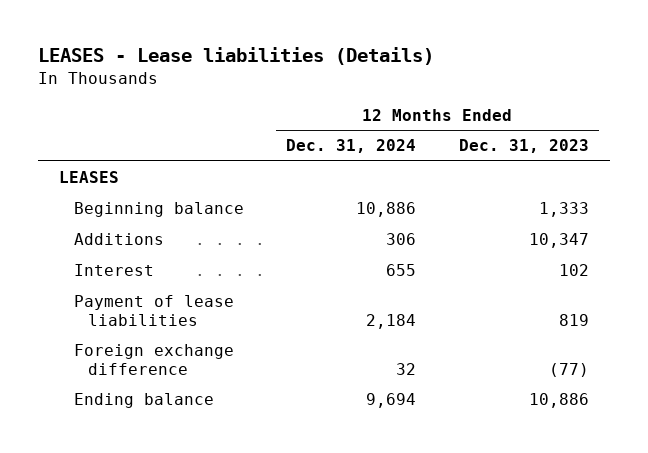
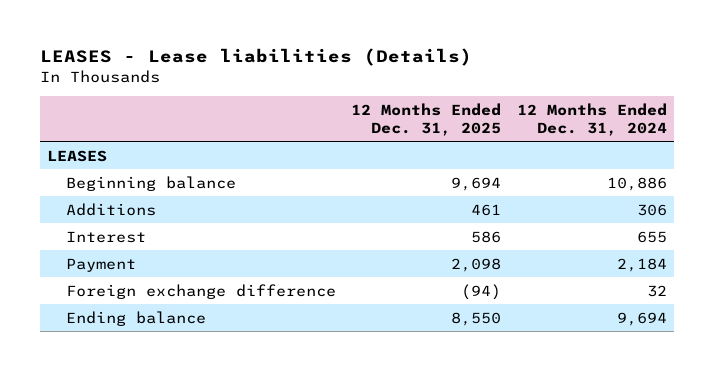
[458,139,589,154] Dec. 31, 2023 -> none
none -> [351,102,502,136] 12 Months Ended Dec. 31, 2025
[73,295,234,326] Payment of lease liabilities -> [65,257,136,272] Payment

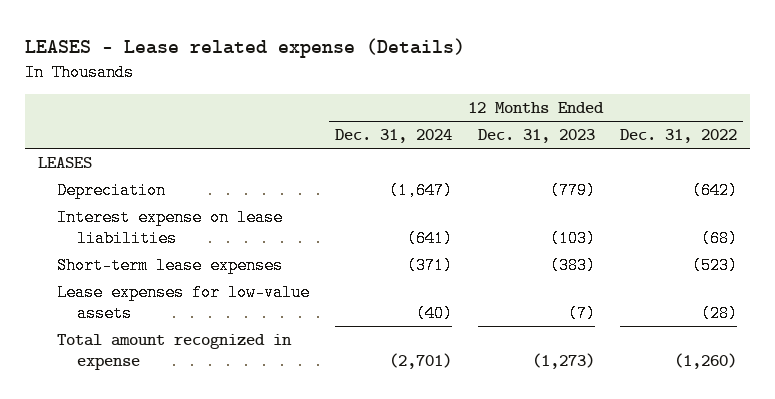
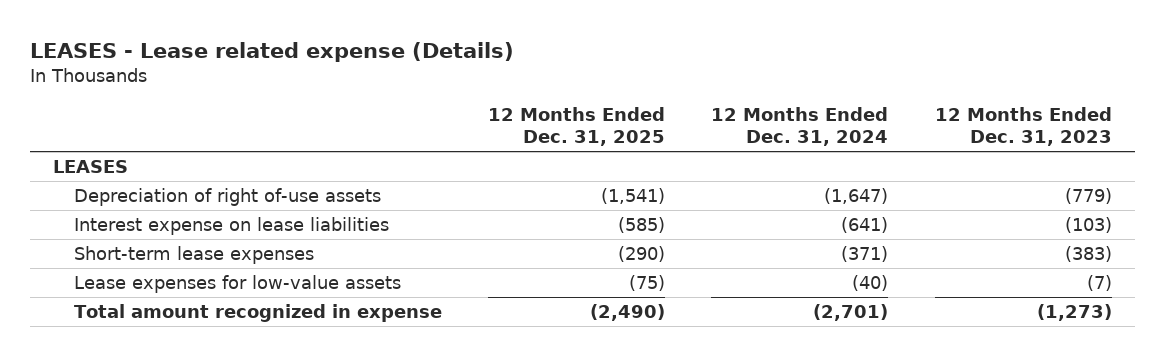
[620,129,738,144] Dec. 31, 2022 -> none
none -> [487,107,665,147] 12 Months Ended Dec. 31, 2025
[57,181,167,199] Depreciation -> [73,188,381,207] Depreciation of right of-use assets

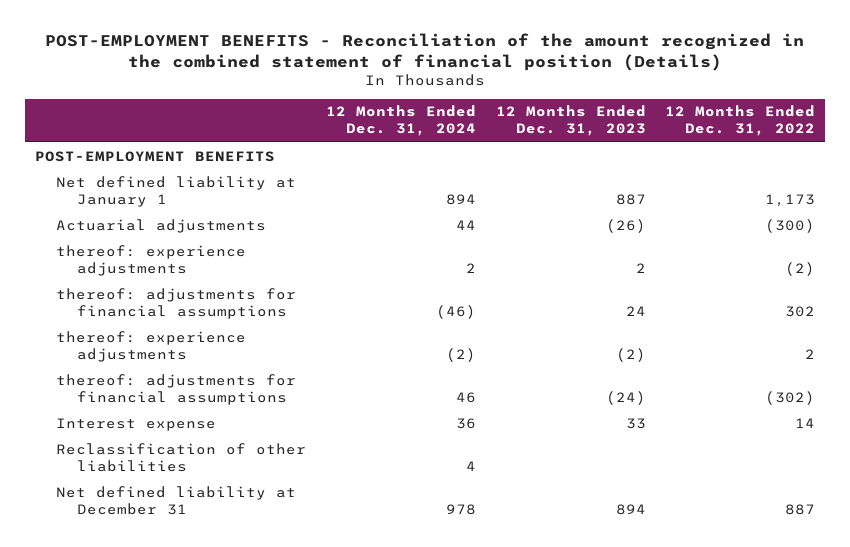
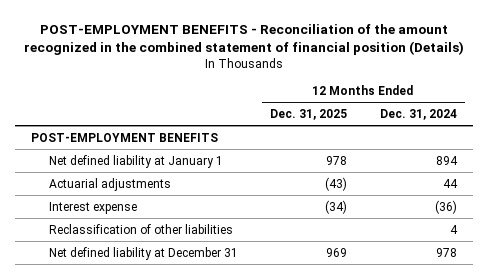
[495,105,646,137] 12 Months Ended Dec. 31, 2023 -> none
[665,105,816,137] 12 Months Ended Dec. 31, 2022 -> none
none -> [270,109,348,121] Dec. 31, 2025
[56,244,247,276] thereof: experience adjustments -> none
[56,287,297,319] thereof: adjustments for financial assumptions -> none
[56,330,247,362] thereof: experience adjustments -> none
[56,373,297,405] thereof: adjustments for financial assumptions -> none
[455,417,476,429] 36 -> [434,199,457,214] (36)

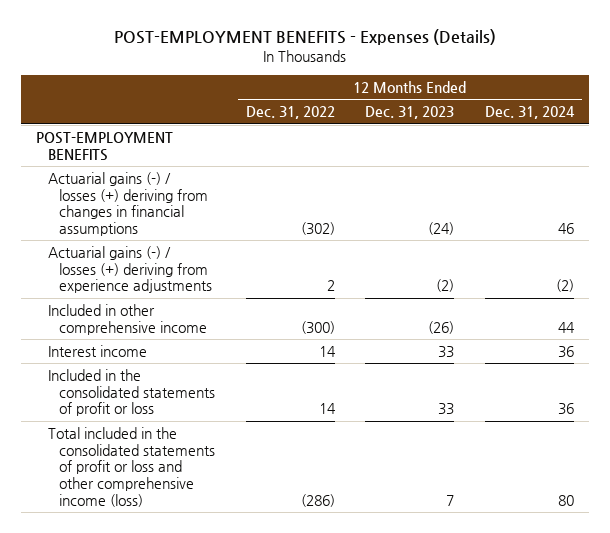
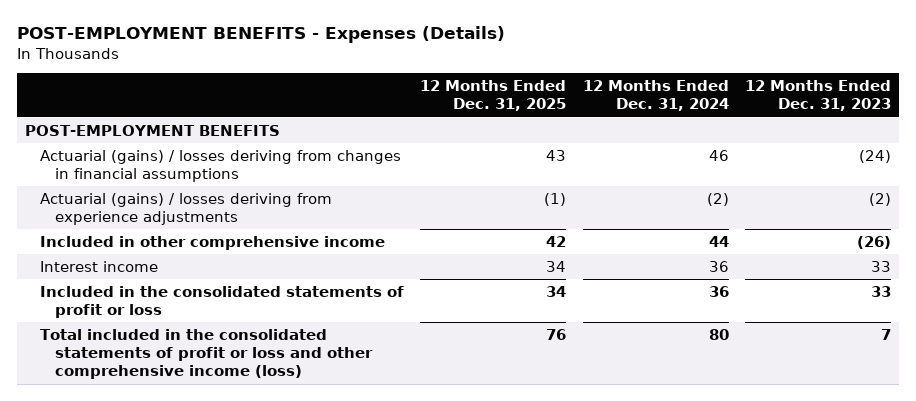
[245,106,335,120] Dec. 31, 2022 -> none
none -> [420,80,567,112] 12 Months Ended Dec. 31, 2025
[47,171,209,236] Actuarial gains (-) / losses (+) deriving from changes in financial assumptions -> [39,149,401,183] Actuarial (gains) / losses deriving from changes in financial assumptions
[47,245,213,294] Actuarial gains (-) / losses (+) deriving from experience adjustments -> [39,192,332,226] Actuarial (gains) / losses deriving from experience adjustments

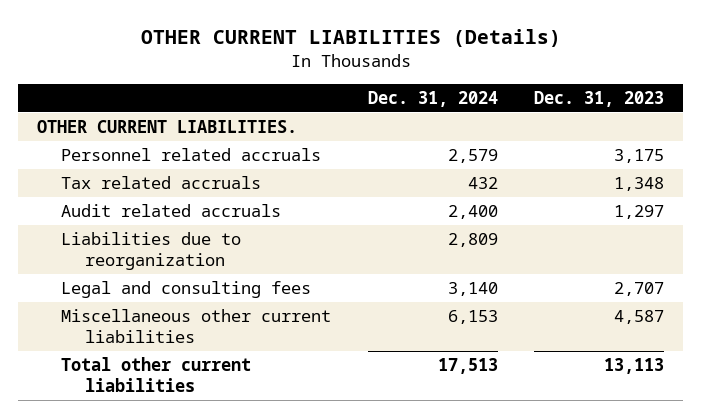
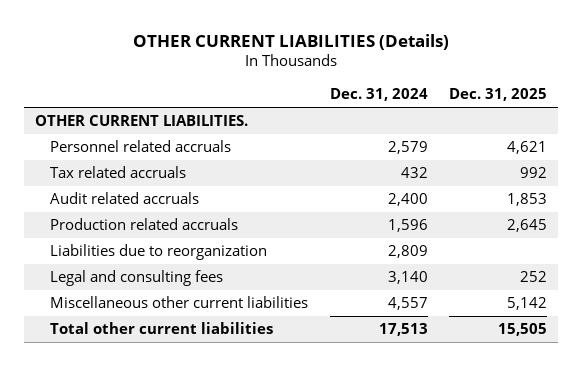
[534,90,665,107] Dec. 31, 2023 -> none
none -> [449,88,548,102] Dec. 31, 2025
none -> [49,218,238,231] Production related accruals
[447,310,498,325] 6,153 -> [387,297,428,311] 4,557

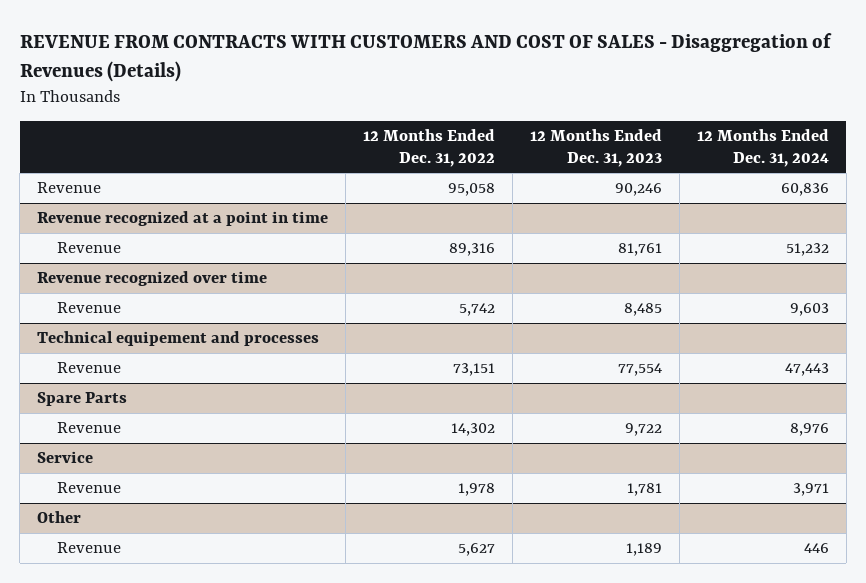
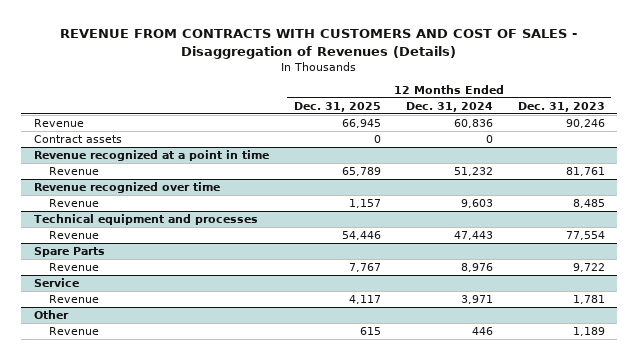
[362,128,495,167] 12 Months Ended Dec. 31, 2022 -> none
none -> [293,101,381,112] Dec. 31, 2025
none -> [33,135,122,144] Contract assets
[37,331,320,347] Technical equipement and processes -> [33,214,258,226] Technical equipment and processes

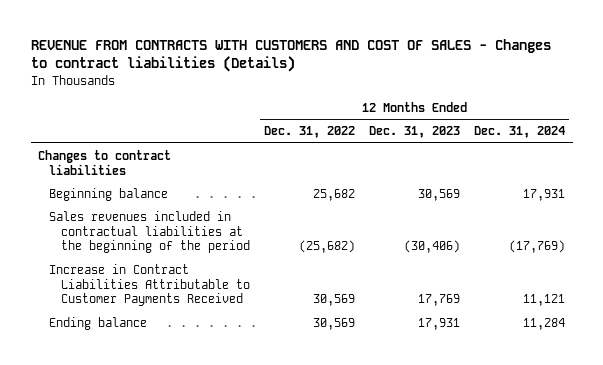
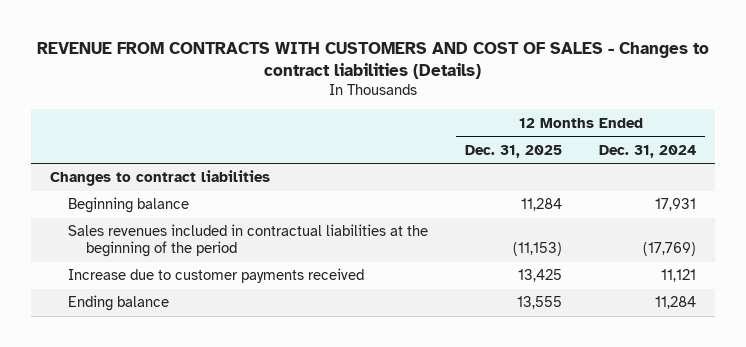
[263,126,355,139] Dec. 31, 2022 -> none
[369,126,461,139] Dec. 31, 2023 -> none
none -> [464,144,562,158] Dec. 31, 2025
[49,263,250,307] Increase in Contract Liabilities Attributable to Customer Payments Received -> [67,268,364,284] Increase due to customer payments received

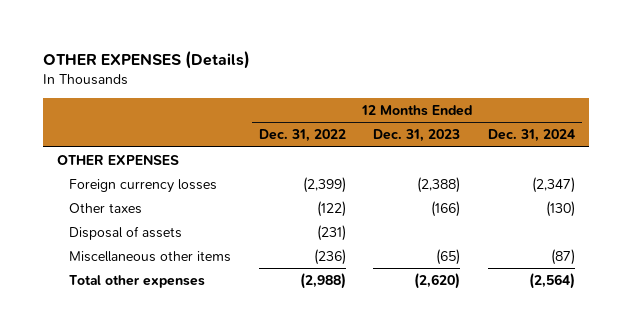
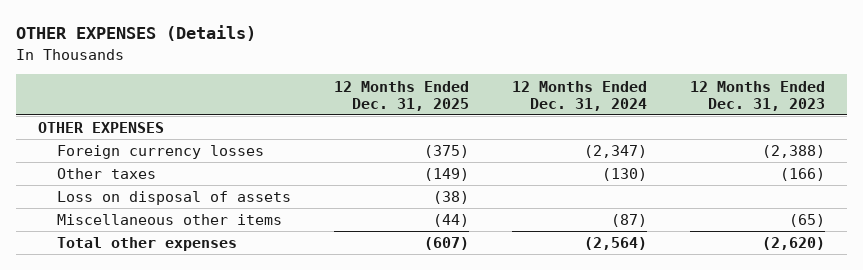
[258,129,346,143] Dec. 31, 2022 -> none
none -> [334,80,470,111] 12 Months Ended Dec. 31, 2025
[69,225,183,240] Disposal of assets -> [57,191,292,206] Loss on disposal of assets

